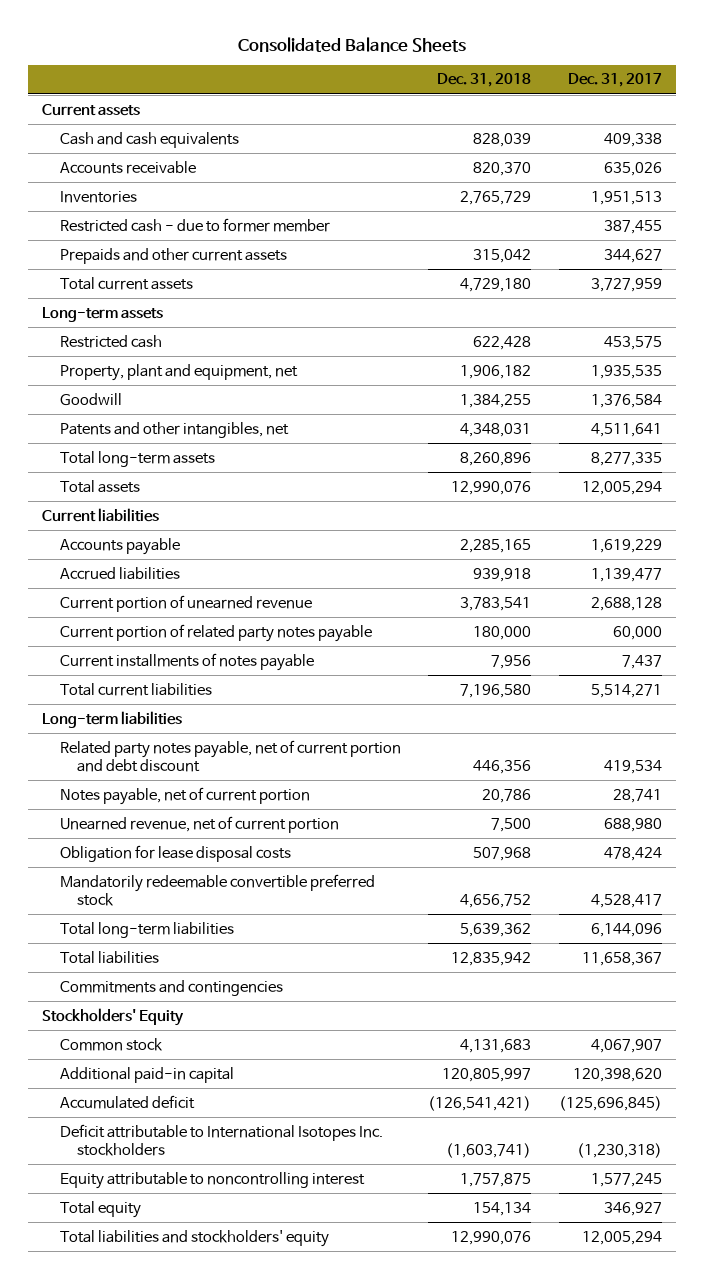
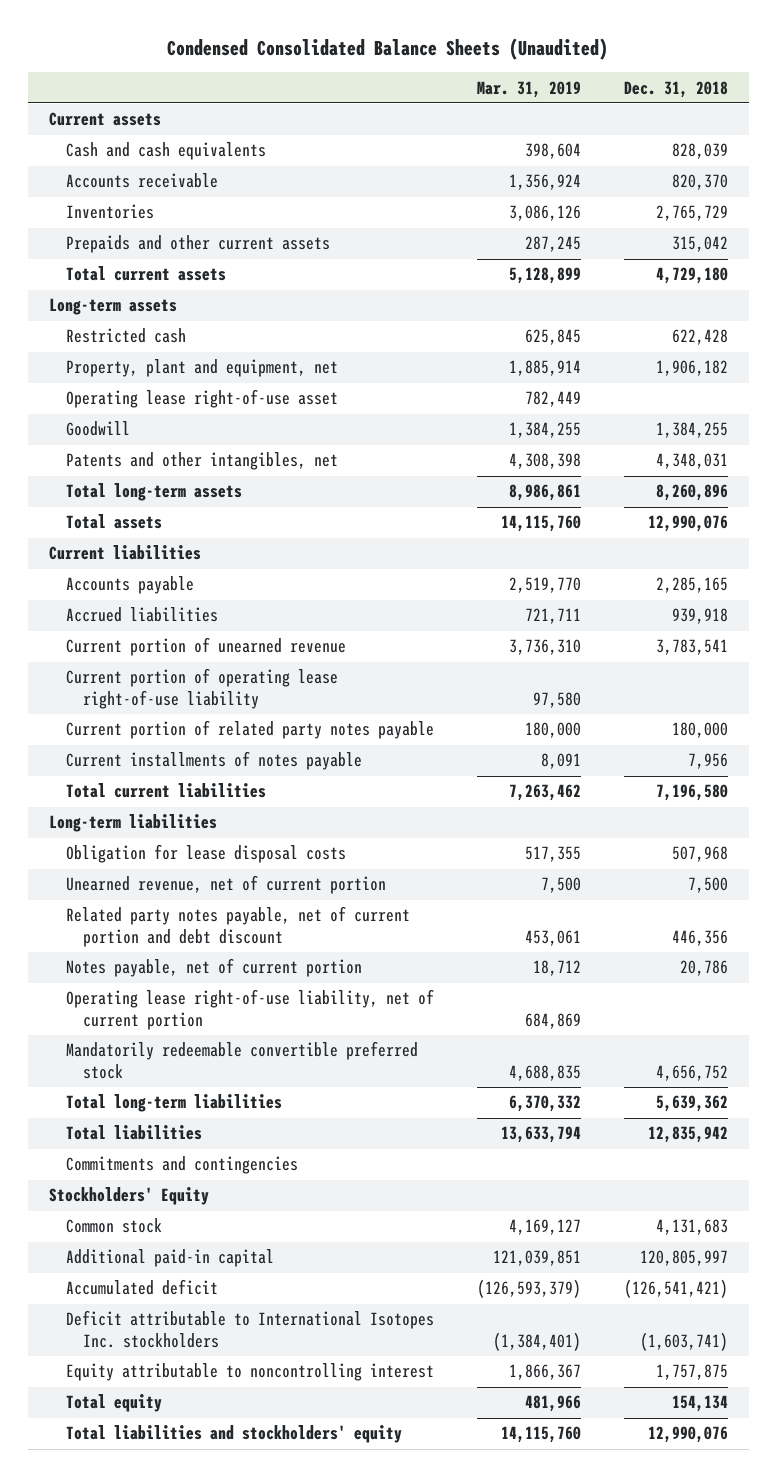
[238,36,467,52] Consolidated Balance Sheets -> [167,37,609,60] Condensed Consolidated Balance Sheets (Unaudited)
[568,73,663,88] Dec. 31, 2017 -> none
none -> [476,80,581,98] Mar. 31, 2019
[59,217,330,232] Restricted cash - due to former member -> none
none -> [66,389,339,409] Operating lease right-of-use asset
none -> [66,668,339,709] Current portion of operating lease right-of-use liability
[59,844,291,862] Obligation for lease disposal costs -> [66,844,347,864] Obligation for lease disposal costs
[59,815,339,833] Unearned revenue, net of current portion -> [66,875,387,895] Unearned revenue, net of current portion
none -> [66,989,435,1030] Operating lease right-of-use liability, net of current portion

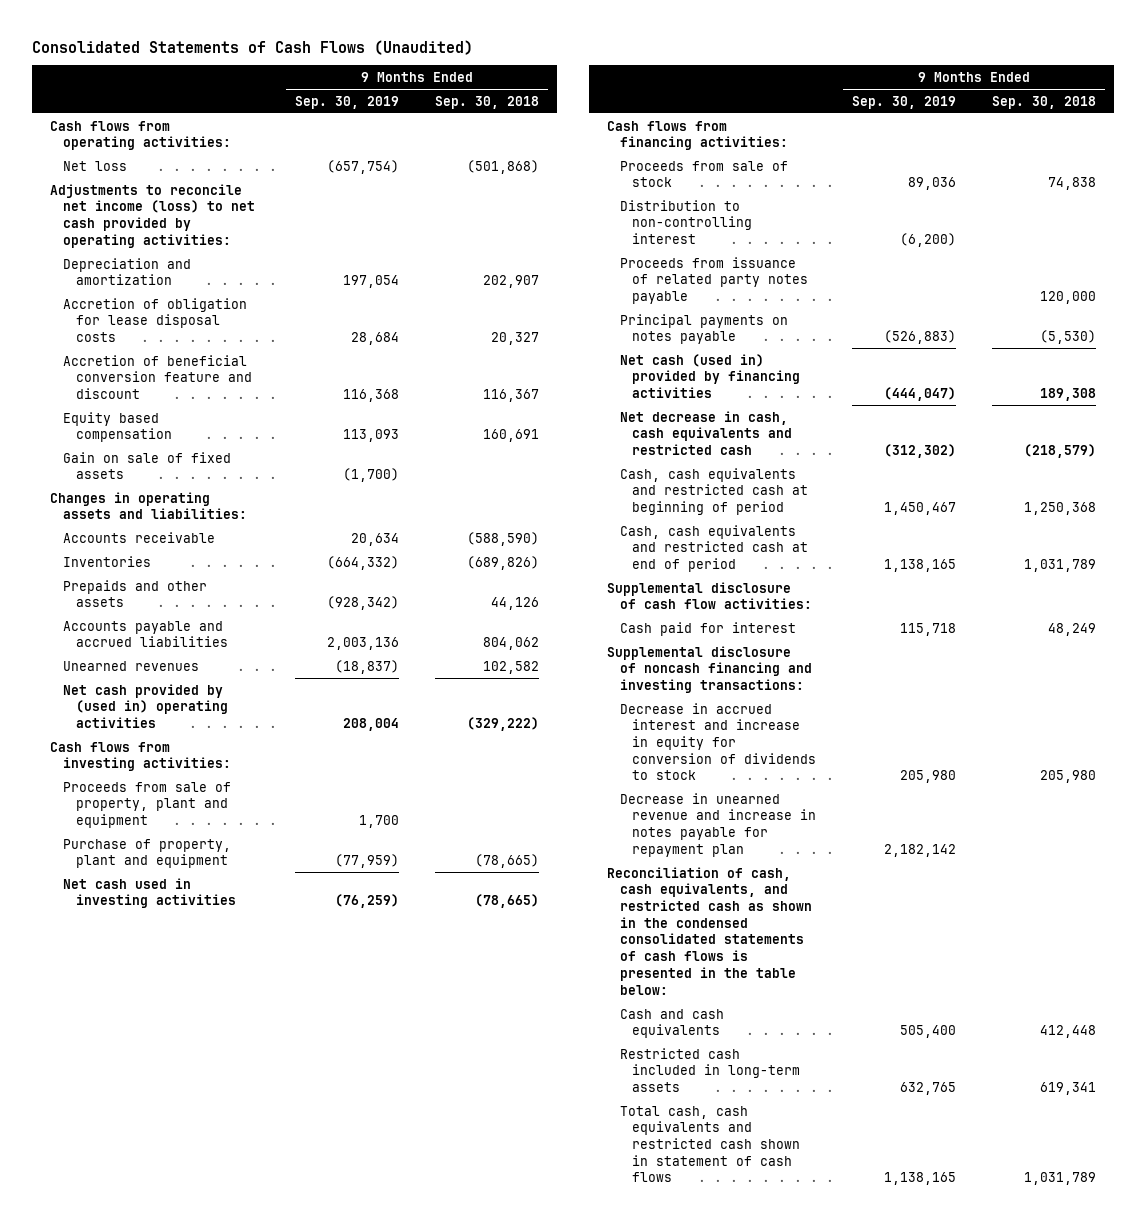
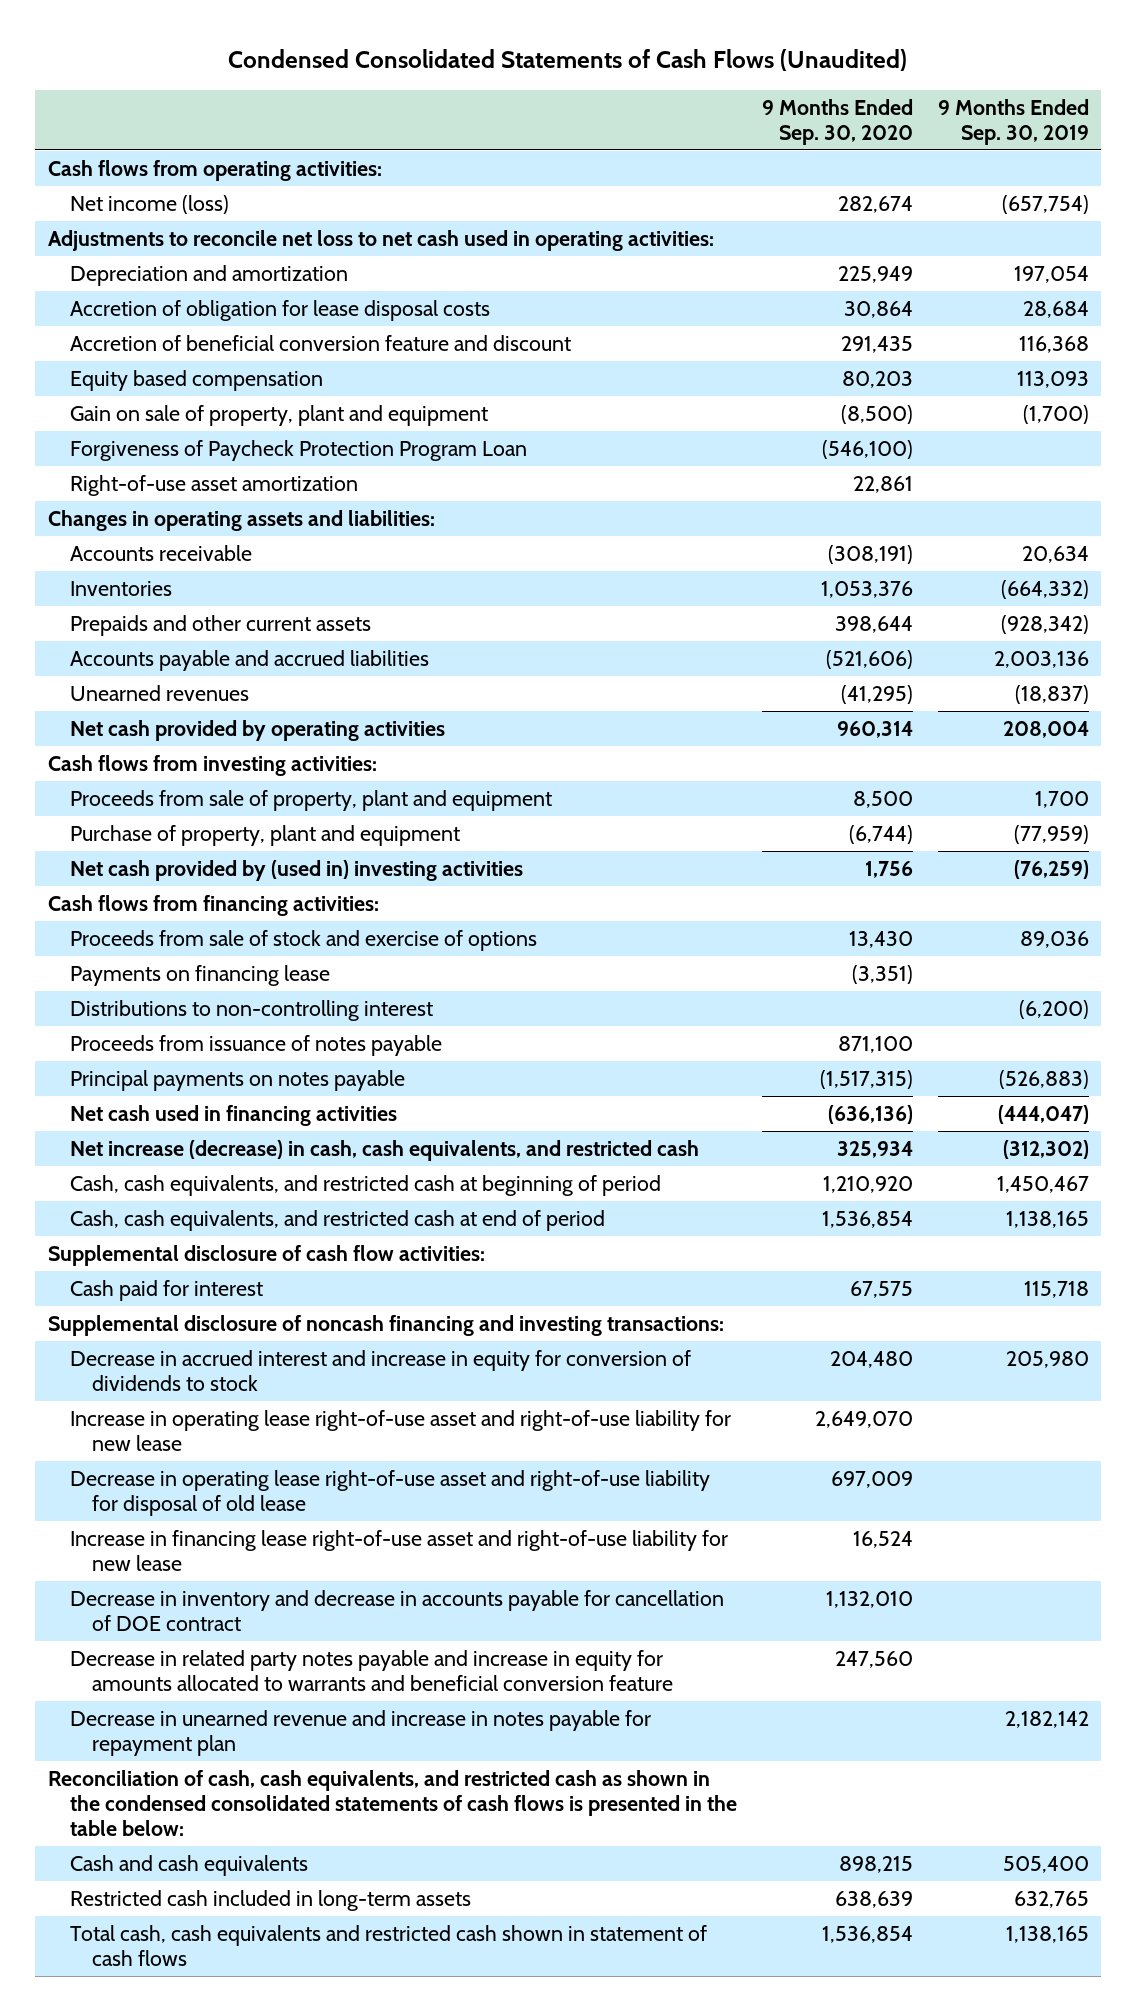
[32,39,474,55] Consolidated Statements of Cash Flows (Unaudited) -> [228,49,908,72] Condensed Consolidated Statements of Cash Flows (Unaudited)
[434,95,539,109] Sep. 30, 2018 -> none
none -> [761,98,913,145] 9 Months Ended Sep. 30, 2020
[62,160,127,171] Net loss -> [69,194,229,214] Net income (loss)
[50,183,255,248] Adjustments to reconcile net income (loss) to net cash provided by operating activities: -> [47,229,714,251] Adjustments to reconcile net loss to net cash used in operating activities:
[62,451,231,480] Gain on sale of fixed assets -> none
none -> [69,404,488,426] Gain on sale of property, plant and equipment
none -> [69,439,527,461] Forgiveness of Paycheck Protection Program Loan
none -> [69,474,358,496] Right-of-use asset amortization
[62,579,207,608] Prepaids and other assets -> [69,614,371,636] Prepaids and other current assets
[62,683,228,728] Net cash provided by (used in) operating activities -> [69,719,445,741] Net cash provided by operating activities
[62,877,236,909] Net cash used in investing activities -> [69,859,523,881] Net cash provided by (used in) investing activities
[619,160,788,188] Proceeds from sale of stock -> [69,929,537,951] Proceeds from sale of stock and exercise of options
none -> [69,964,330,986] Payments on financing lease
[619,199,753,244] Distribution to non-controlling interest -> [69,999,433,1021] Distributions to non-controlling interest
[619,256,809,304] Proceeds from issuance of related party notes payable -> [69,1034,442,1056] Proceeds from issuance of notes payable
[619,353,801,398] Net cash (used in) provided by financing activities -> [69,1104,397,1126] Net cash used in financing activities
[619,410,793,455] Net decrease in cash, cash equivalents and restricted cash -> [69,1139,699,1161] Net increase (decrease) in cash, cash equivalents, and restricted cash
[619,467,809,515] Cash, cash equivalents and restricted cash at beginning of period -> [69,1174,661,1196] Cash, cash equivalents, and restricted cash at beginning of period
[619,524,809,572] Cash, cash equivalents and restricted cash at end of period -> [69,1209,605,1231] Cash, cash equivalents, and restricted cash at end of period
none -> [69,1409,731,1452] Increase in operating lease right-of-use asset and right-of-use liability for new lease
none -> [69,1469,710,1517] Decrease in operating lease right-of-use asset and right-of-use liability for disposal of old lease
none -> [69,1529,728,1572] Increase in financing lease right-of-use asset and right-of-use liability for new lease
none -> [69,1589,724,1632] Decrease in inventory and decrease in accounts payable for cancellation of DOE contract
none -> [69,1649,673,1692] Decrease in related party notes payable and increase in equity for amounts allocated to warrants and beneficial conversion feature

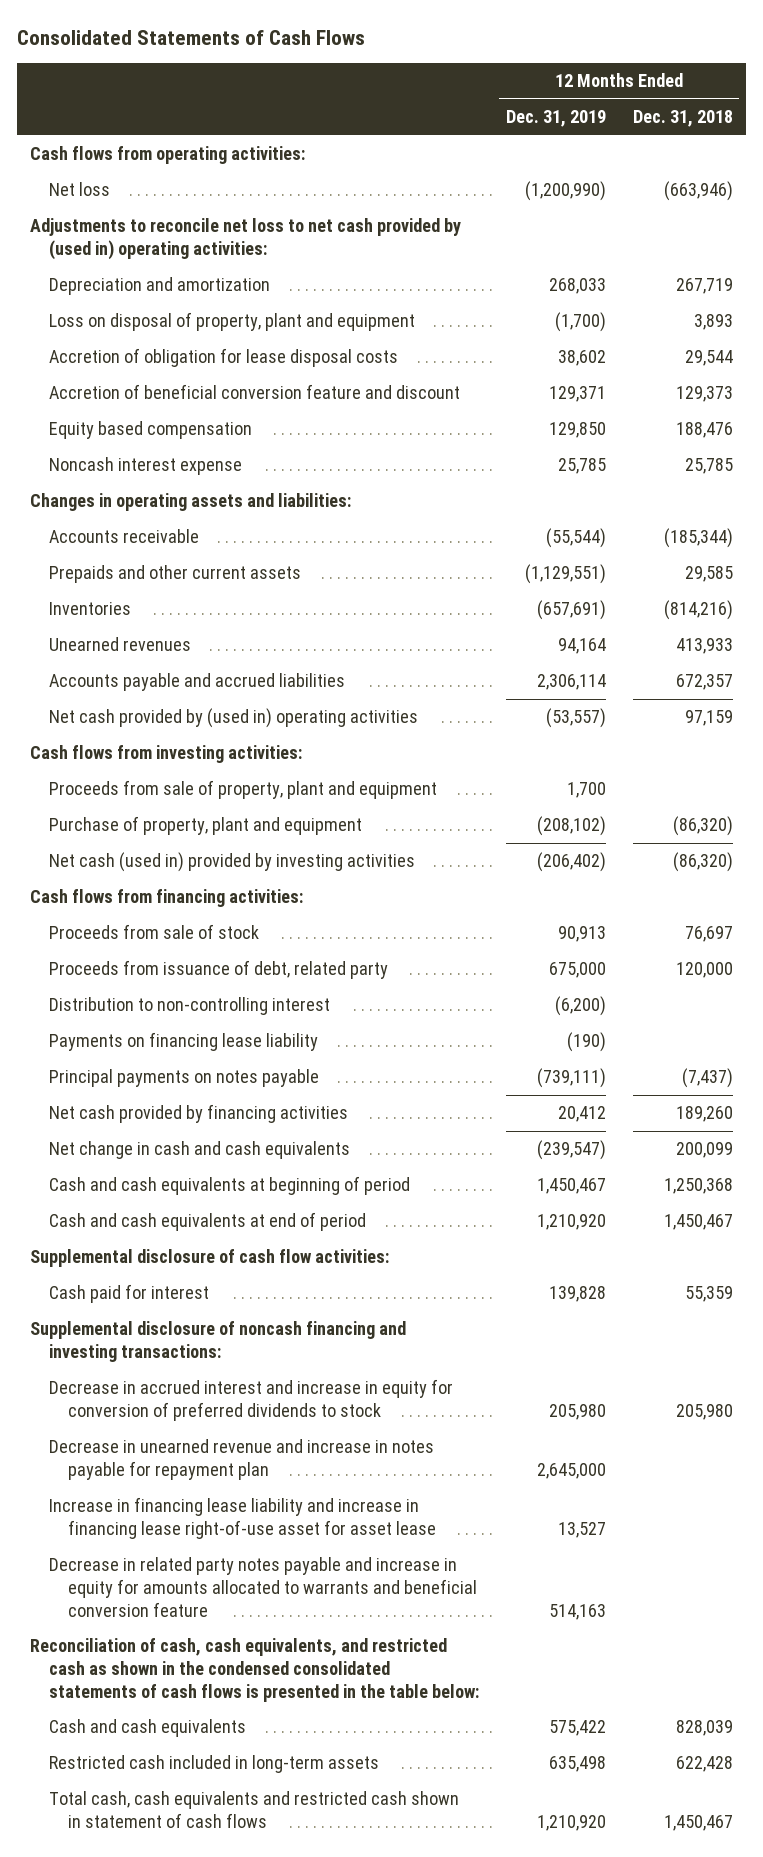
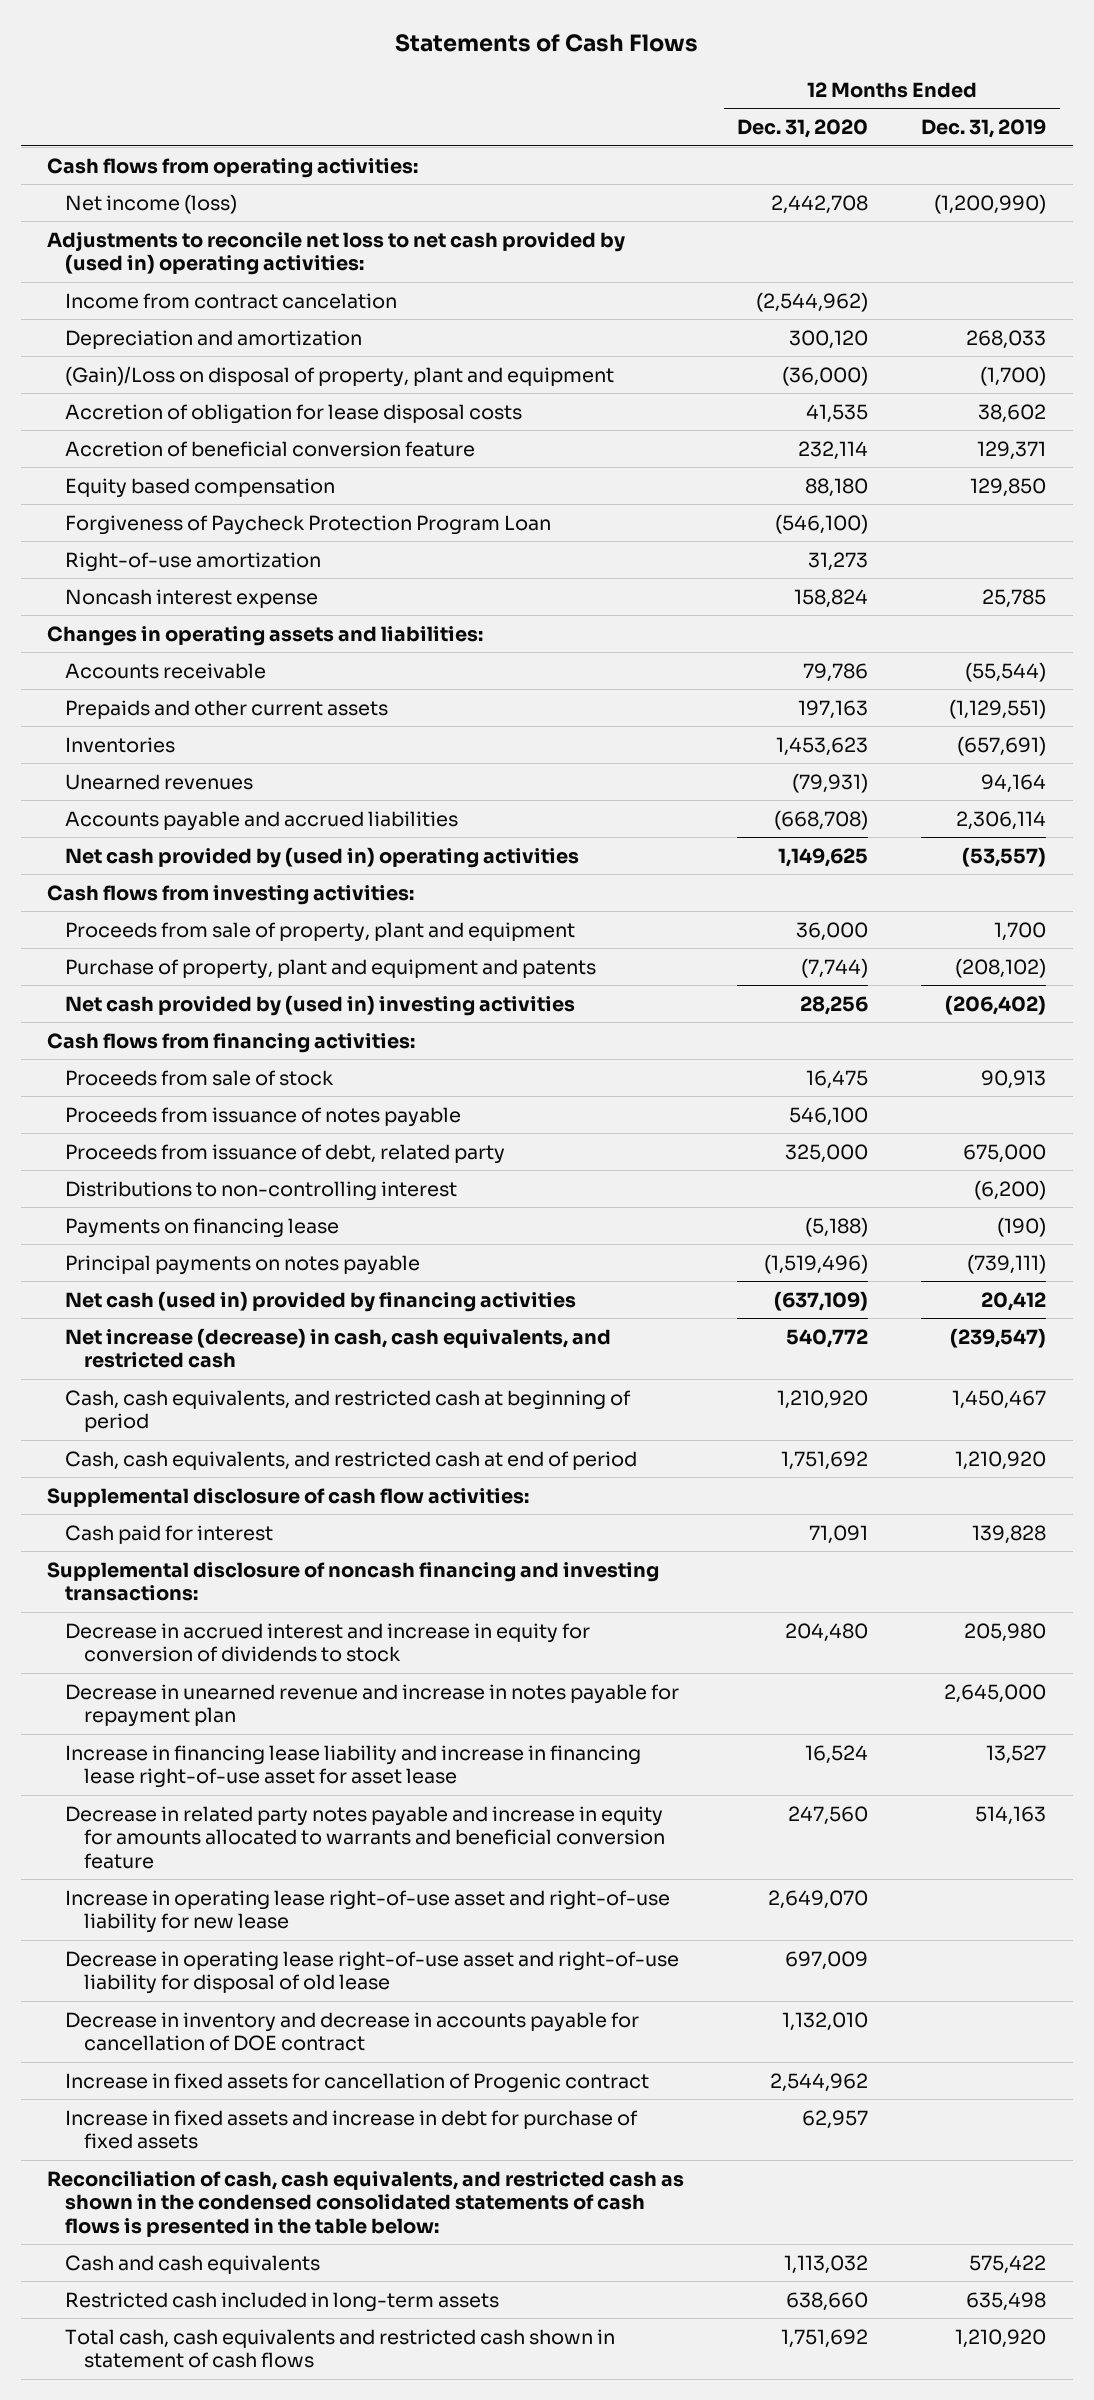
[16,29,365,45] Consolidated Statements of Cash Flows -> [394,34,698,53] Statements of Cash Flows
[632,110,733,128] Dec. 31, 2018 -> none
none -> [737,119,869,139] Dec. 31, 2020
[49,182,111,197] Net loss -> [65,193,238,214] Net income (loss)
none -> [65,292,398,309] Income from contract cancelation
[49,312,416,332] Loss on disposal of property, plant and equipment -> [65,365,615,387] (Gain)/Loss on disposal of property, plant and equipment
[49,384,461,400] Accretion of beneficial conversion feature and discount -> [65,440,476,457] Accretion of beneficial conversion feature
none -> [65,514,552,535] Forgiveness of Paycheck Protection Program Loan
none -> [65,551,322,572] Right-of-use amortization
[49,816,363,836] Purchase of property, plant and equipment -> [65,958,597,979] Purchase of property, plant and equipment and patents
[49,852,416,873] Net cash (used in) provided by investing activities -> [65,994,576,1016] Net cash provided by (used in) investing activities
none -> [65,1106,462,1127] Proceeds from issuance of notes payable
[49,997,331,1016] Distribution to non-controlling interest -> [65,1180,458,1201] Distributions to non-controlling interest
[49,1032,319,1052] Payments on financing lease liability -> [65,1217,340,1238] Payments on financing lease
[49,1104,349,1124] Net cash provided by financing activities -> [65,1290,577,1312] Net cash (used in) provided by financing activities
[49,1141,351,1160] Net change in cash and cash equivalents -> [65,1327,612,1369] Net increase (decrease) in cash, cash equivalents, and restricted cash
[49,1176,411,1196] Cash and cash equivalents at beginning of period -> [65,1389,632,1433] Cash, cash equivalents, and restricted cash at beginning of period
[49,1212,367,1232] Cash and cash equivalents at end of period -> [65,1450,638,1470] Cash, cash equivalents, and restricted cash at end of period
[49,1379,454,1422] Decrease in accrued interest and increase in equity for conversion of preferred dividends to stock -> [65,1622,591,1663] Decrease in accrued interest and increase in equity for conversion of dividends to stock
none -> [65,1889,671,1934] Increase in operating lease right-of-use asset and right-of-use liability for new lease
none -> [65,1950,680,1995] Decrease in operating lease right-of-use asset and right-of-use liability for disposal of old lease
none -> [65,2011,640,2052] Decrease in inventory and decrease in accounts payable for cancellation of DOE contract
none -> [65,2072,650,2093] Increase in fixed assets for cancellation of Progenic contract
none -> [65,2109,639,2150] Increase in fixed assets and increase in debt for purchase of fixed assets

